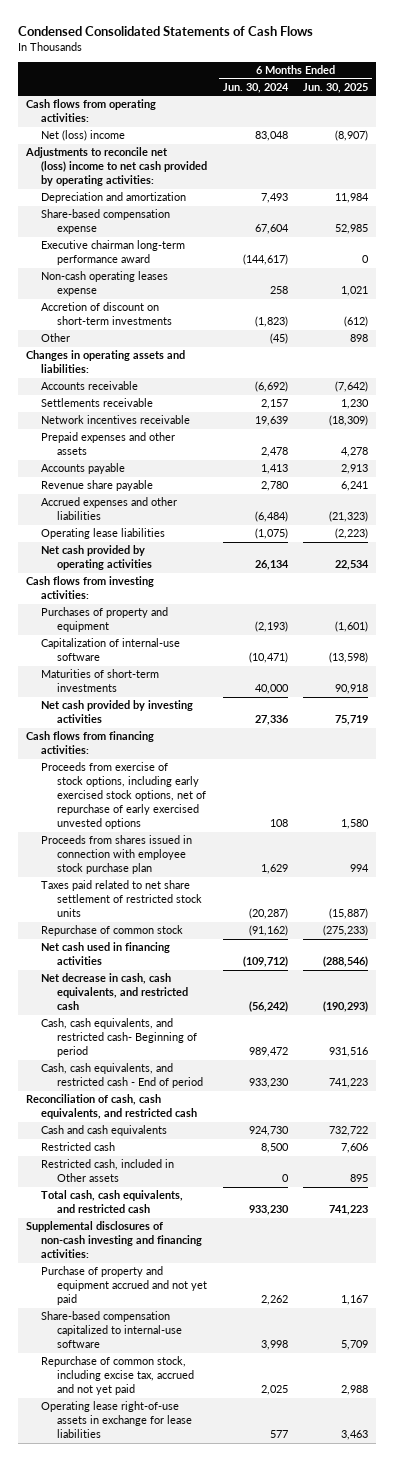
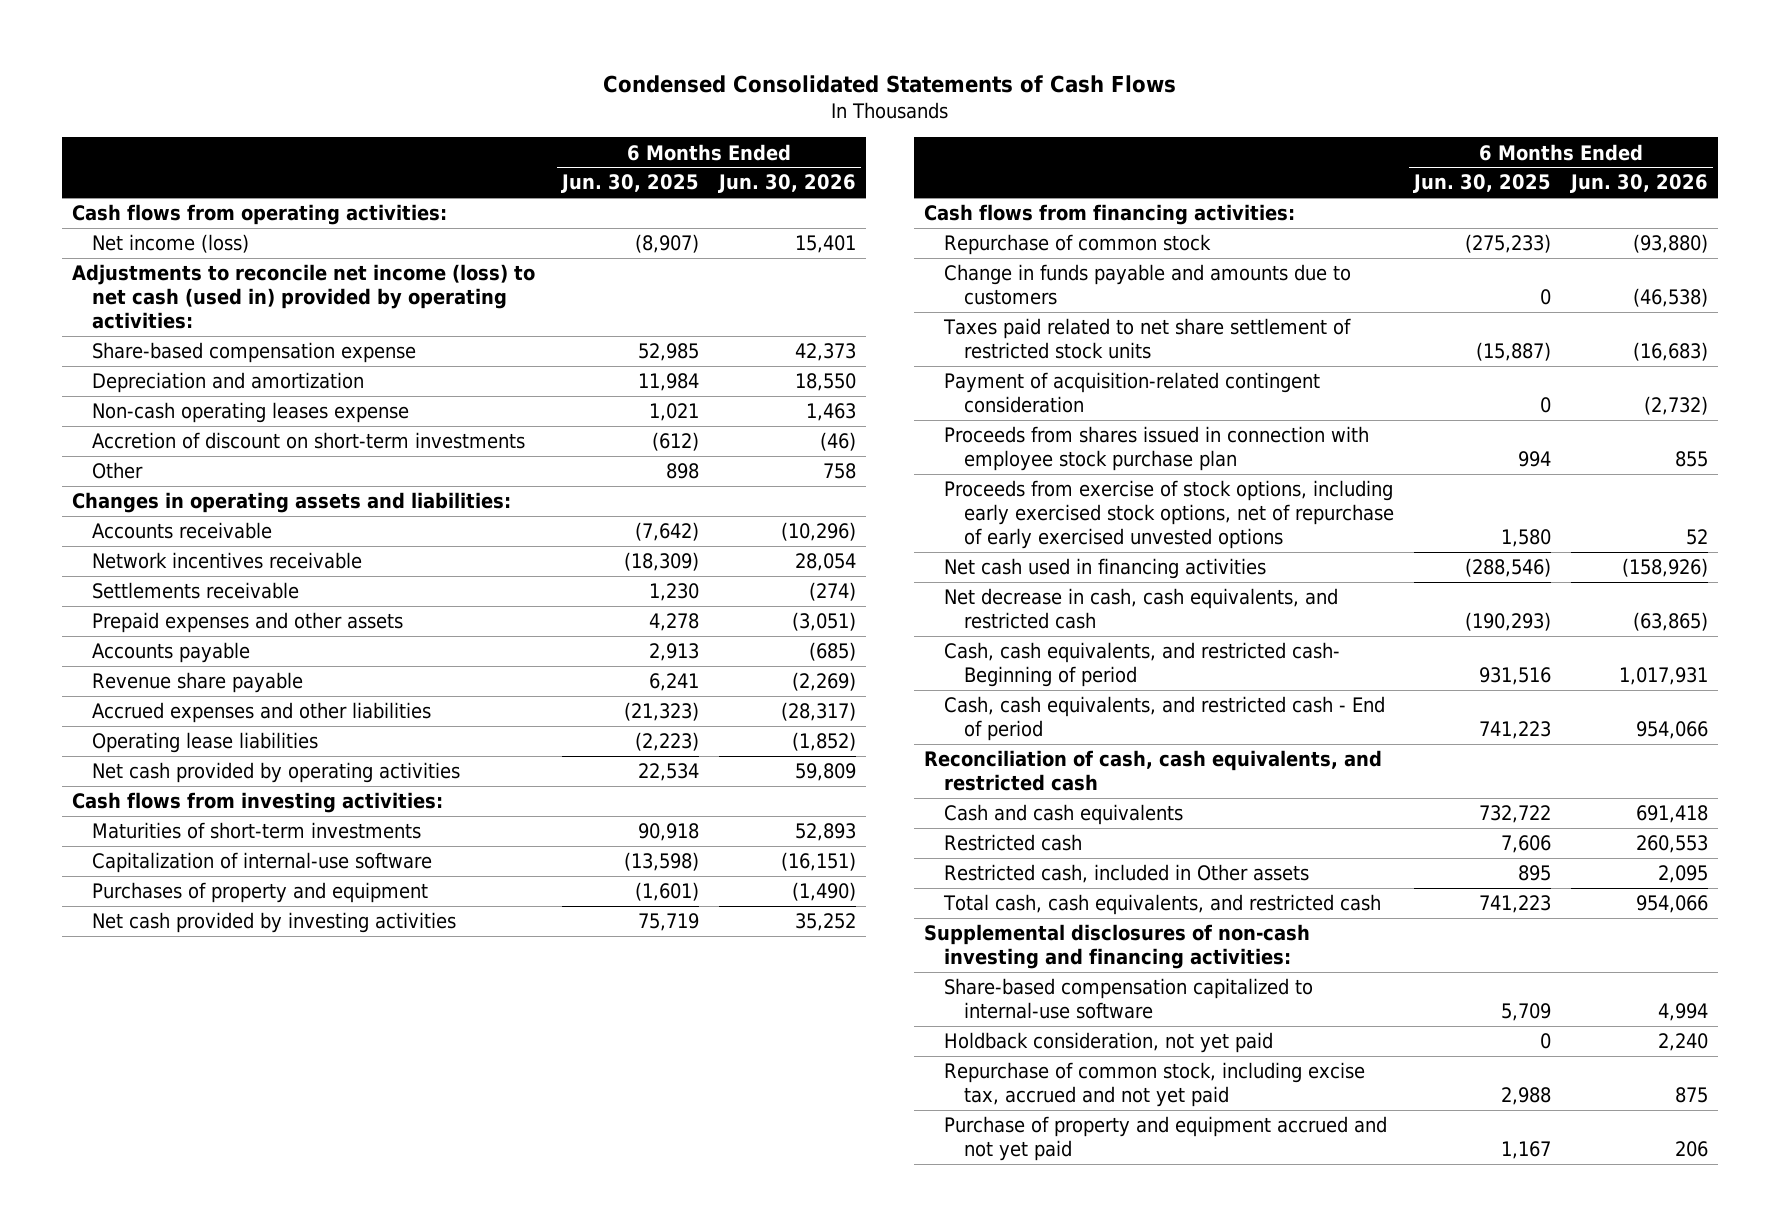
[222,83,289,94] Jun. 30, 2024 -> none
none -> [717,174,856,194] Jun. 30, 2026
[41,130,126,142] Net (loss) income -> [91,234,249,254] Net income (loss)
[25,147,208,187] Adjustments to reconcile net (loss) income to net cash provided by operating activities: -> [72,264,536,329] Adjustments to reconcile net income (loss) to net cash (used in) provided by operating activities:
[41,240,186,266] Executive chairman long-term performance award -> none
[41,192,187,204] Depreciation and amortization -> [91,372,364,394] Depreciation and amortization
[41,398,154,408] Settlements receivable -> [91,582,299,600] Settlements receivable
[41,638,181,662] Capitalization of internal-use software -> [91,852,432,874] Capitalization of internal-use software
[41,607,169,633] Purchases of property and equipment -> [91,882,428,904] Purchases of property and equipment
none -> [943,264,1351,305] Change in funds payable and amounts due to customers
[41,880,202,918] Taxes paid related to net share settlement of restricted stock units -> [942,318,1351,359] Taxes paid related to net share settlement of restricted stock units
none -> [943,372,1320,413] Payment of acquisition-related contingent consideration
[41,835,193,875] Proceeds from shares issued in connection with employee stock purchase plan -> [943,426,1369,471] Proceeds from shares issued in connection with employee stock purchase plan
[41,762,206,830] Proceeds from exercise of stock options, including early exercised stock options, net of repurchase of early exercised unvested options -> [943,480,1394,549] Proceeds from exercise of stock options, including early exercised stock options, net of repurchase of early exercised unvested options
none -> [943,1032,1273,1054] Holdback consideration, not yet paid
[41,1401,192,1439] Operating lease right-of-use assets in exchange for lease liabilities -> none
[41,1266,207,1306] Purchase of property and equipment accrued and not yet paid -> [943,1116,1387,1161] Purchase of property and equipment accrued and not yet paid

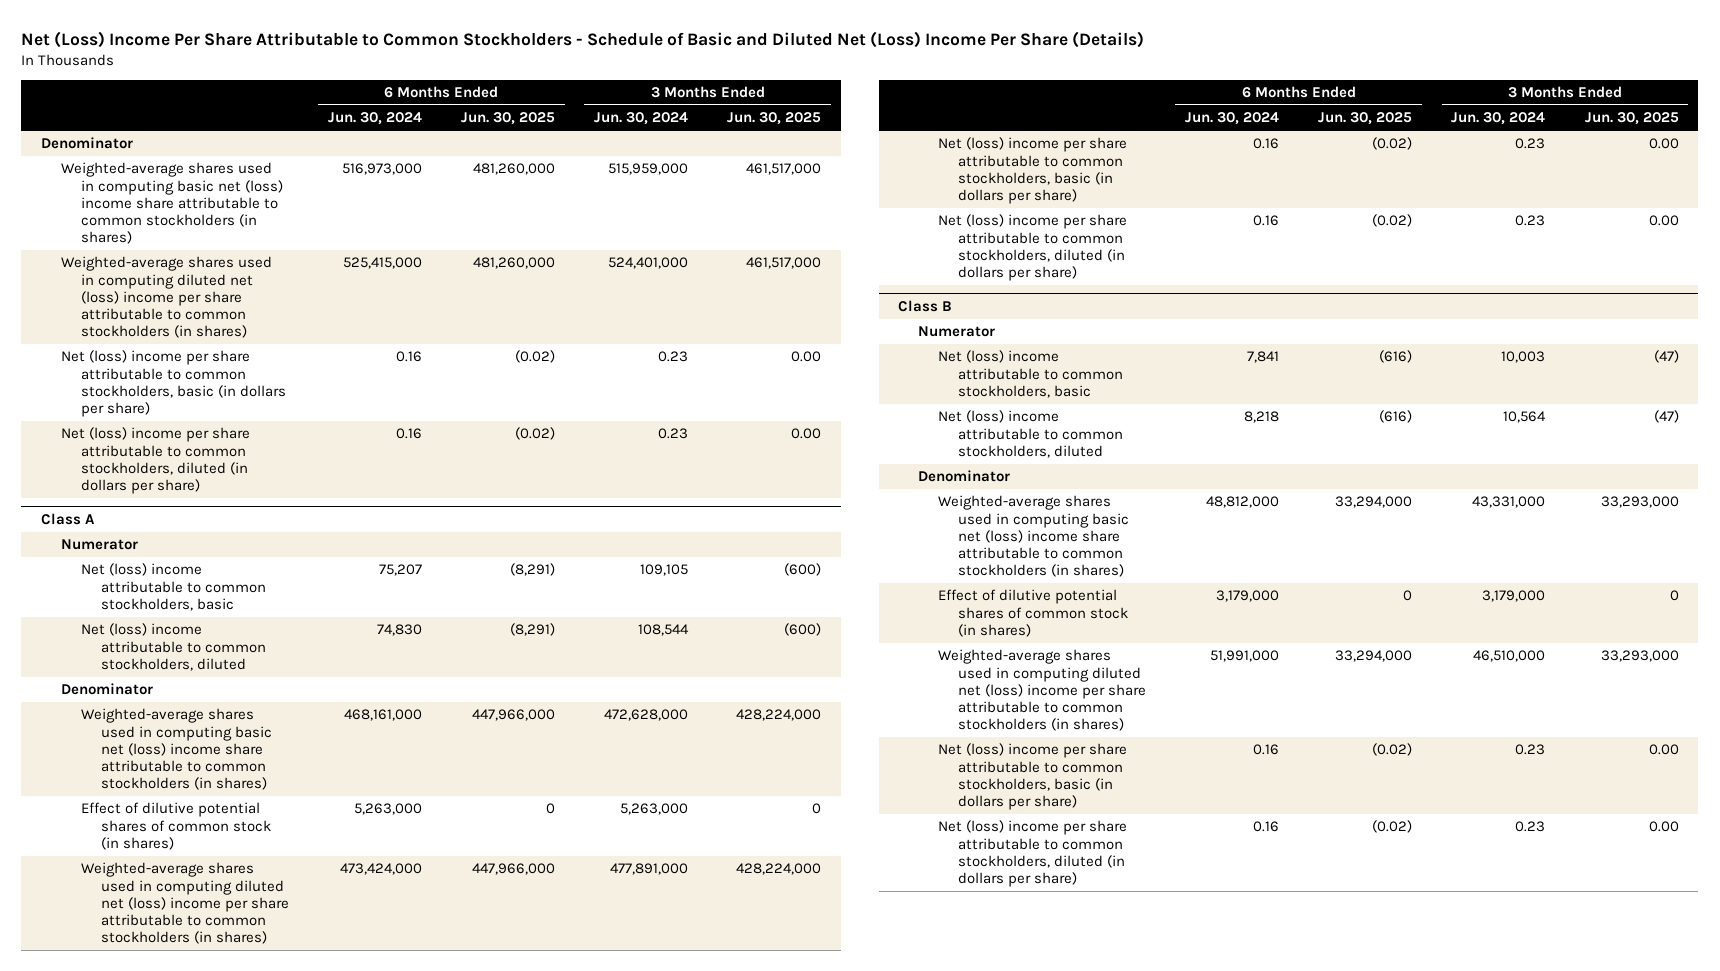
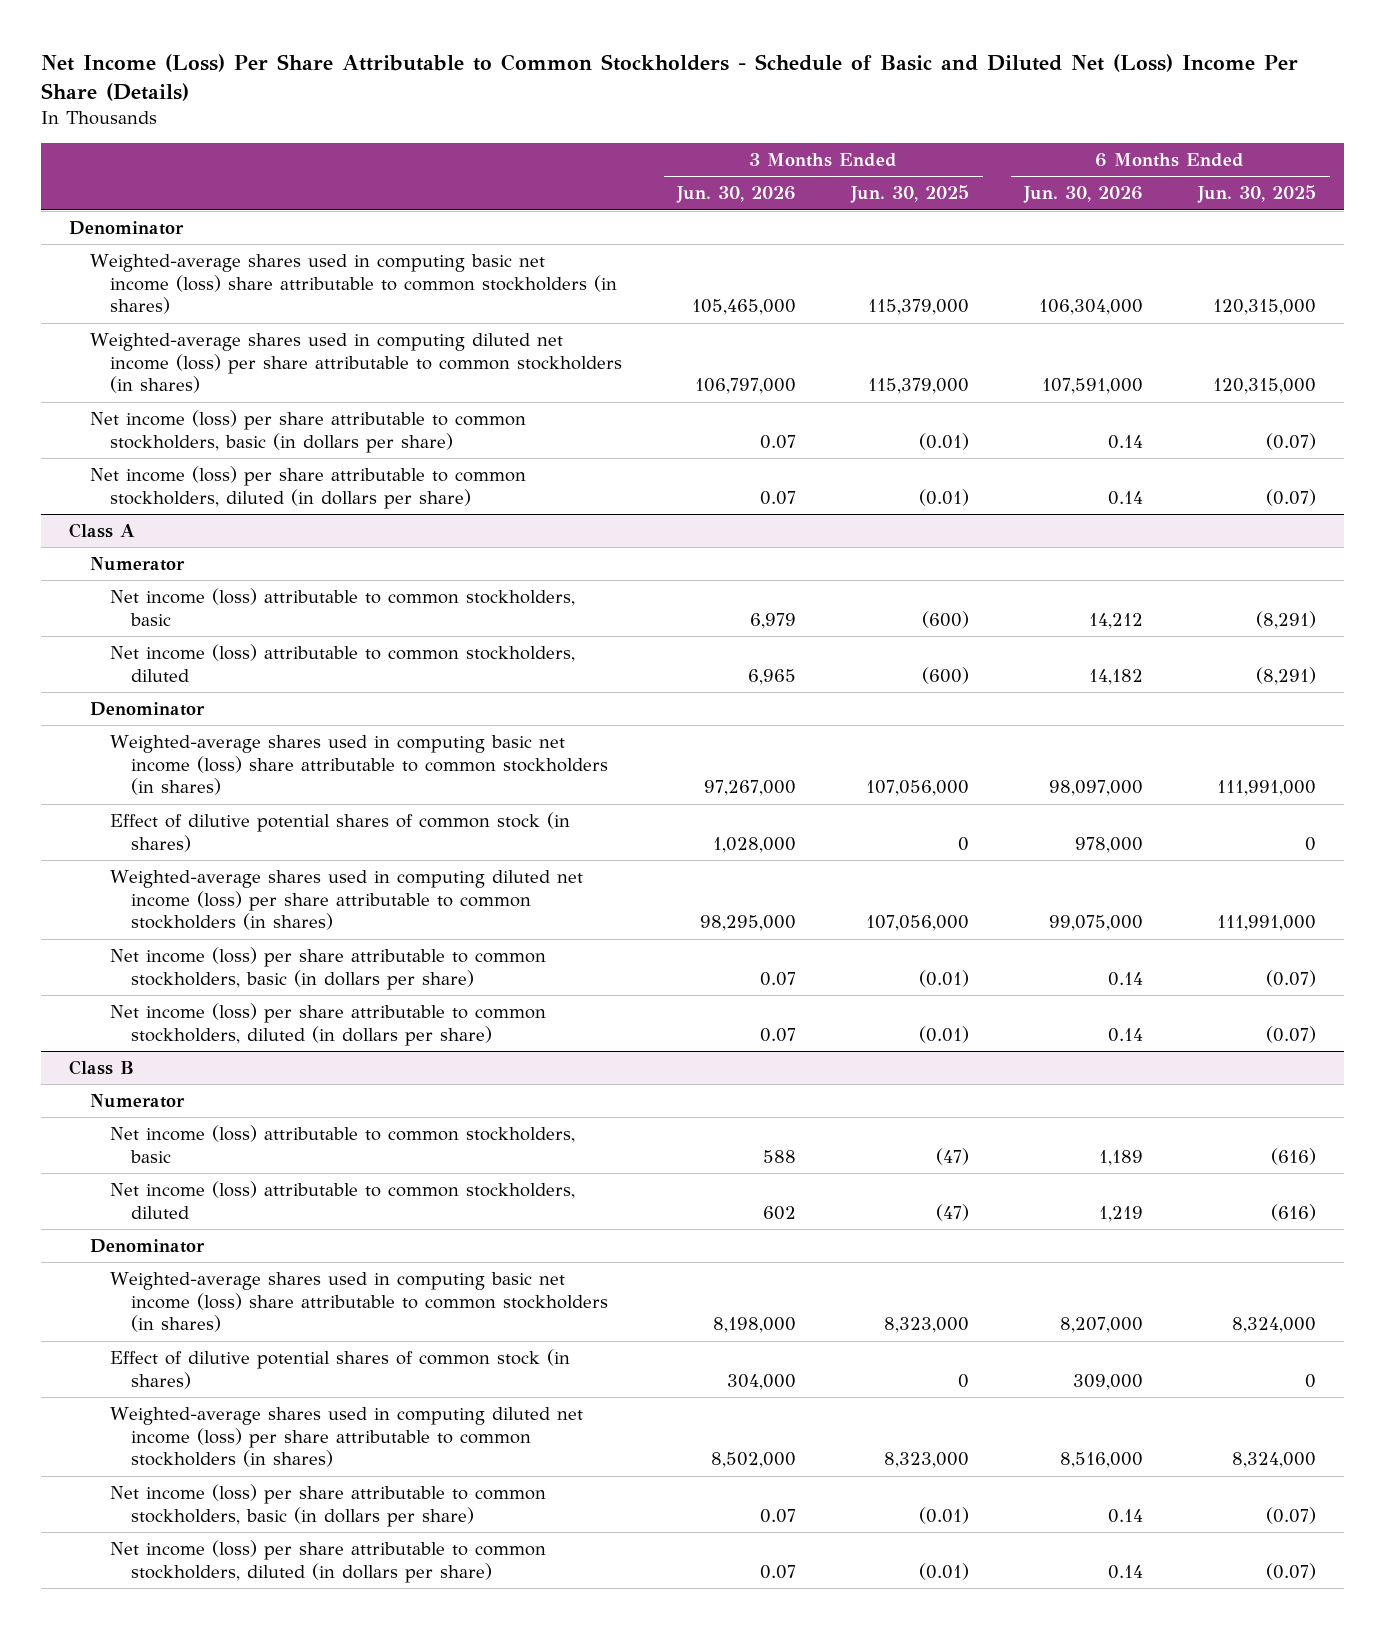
[21,30,1145,48] Net (Loss) Income Per Share Attributable to Common Stockholders - Schedule of Basic and Diluted Net (Loss) Income Per Share (Details) -> [41,54,1299,102] Net Income (Loss) Per Share Attributable to Common Stockholders - Schedule of Basic and Diluted Net (Loss) Income Per Share (Details)
[327,112,422,126] Jun. 30, 2024 -> none
[594,112,689,126] Jun. 30, 2024 -> none
none -> [676,186,797,204] Jun. 30, 2026
none -> [1023,186,1144,204] Jun. 30, 2026
[60,162,283,245] Weighted-average shares used in computing basic net (loss) income share attributable to common stockholders (in shares) -> [89,254,618,315] Weighted-average shares used in computing basic net income (loss) share attributable to common stockholders (in shares)
[473,163,556,176] 481,260,000 -> [1213,299,1317,316] 120,315,000
[746,163,822,176] 461,517,000 -> [868,299,970,316] 115,379,000
[60,256,272,339] Weighted-average shares used in computing diluted net (loss) income per share attributable to common stockholders (in shares) -> [89,333,623,394] Weighted-average shares used in computing diluted net income (loss) per share attributable to common stockholders (in shares)
[473,257,556,270] 481,260,000 -> [1213,378,1317,395] 120,315,000
[746,257,822,270] 461,517,000 -> [868,378,970,395] 115,379,000
[60,350,286,418] Net (loss) income per share attributable to common stockholders, basic (in dollars per share) -> [89,410,526,453] Net income (loss) per share attributable to common stockholders, basic (in dollars per share)
[515,350,556,364] (0.02) -> [1266,432,1317,450] (0.07)
[791,351,822,363] 0.00 -> [919,432,970,450] (0.01)
[60,427,250,495] Net (loss) income per share attributable to common stockholders, diluted (in dollars per share) -> [89,466,526,509] Net income (loss) per share attributable to common stockholders, diluted (in dollars per share)
[515,427,556,441] (0.02) -> [1266,488,1317,506] (0.07)
[791,428,822,440] 0.00 -> [919,488,970,506] (0.01)
[80,563,266,611] Net (loss) income attributable to common stockholders, basic -> [110,588,576,626] Net income (loss) attributable to common stockholders, basic
[80,623,266,671] Net (loss) income attributable to common stockholders, diluted -> [110,644,576,682] Net income (loss) attributable to common stockholders, diluted
[80,708,272,791] Weighted-average shares used in computing basic net (loss) income share attributable to common stockholders (in shares) -> [110,735,608,796] Weighted-average shares used in computing basic net income (loss) share attributable to common stockholders (in shares)
[472,709,556,722] 447,966,000 -> [1217,780,1317,797] 111,991,000
[736,709,822,722] 428,224,000 -> [866,780,970,797] 107,056,000
[80,862,289,945] Weighted-average shares used in computing diluted net (loss) income per share attributable to common stockholders (in shares) -> [110,870,584,931] Weighted-average shares used in computing diluted net income (loss) per share attributable to common stockholders (in shares)
[472,863,556,876] 447,966,000 -> [1217,915,1317,932] 111,991,000
[736,863,822,876] 428,224,000 -> [866,915,970,932] 107,056,000
[937,137,1127,205] Net (loss) income per share attributable to common stockholders, basic (in dollars per share) -> [110,947,547,990] Net income (loss) per share attributable to common stockholders, basic (in dollars per share)
[1372,137,1413,151] (0.02) -> [1266,969,1317,987] (0.07)
[1648,138,1679,150] 0.00 -> [919,969,970,987] (0.01)
[937,214,1127,282] Net (loss) income per share attributable to common stockholders, diluted (in dollars per share) -> [110,1003,547,1046] Net income (loss) per share attributable to common stockholders, diluted (in dollars per share)
[1372,214,1413,228] (0.02) -> [1266,1025,1317,1043] (0.07)
[1648,215,1679,227] 0.00 -> [919,1025,970,1043] (0.01)
[937,350,1123,398] Net (loss) income attributable to common stockholders, basic -> [110,1125,576,1163] Net income (loss) attributable to common stockholders, basic
[937,410,1123,458] Net (loss) income attributable to common stockholders, diluted -> [110,1181,576,1219] Net income (loss) attributable to common stockholders, diluted
[937,495,1129,578] Weighted-average shares used in computing basic net (loss) income share attributable to common stockholders (in shares) -> [110,1272,608,1333] Weighted-average shares used in computing basic net income (loss) share attributable to common stockholders (in shares)
[1335,496,1413,509] 33,294,000 -> [1232,1317,1317,1334] 8,324,000
[1600,496,1679,509] 33,293,000 -> [884,1317,970,1334] 8,323,000
[937,649,1146,732] Weighted-average shares used in computing diluted net (loss) income per share attributable to common stockholders (in shares) -> [110,1407,584,1468] Weighted-average shares used in computing diluted net income (loss) per share attributable to common stockholders (in shares)
[1335,650,1413,663] 33,294,000 -> [1232,1452,1317,1469] 8,324,000
[1600,650,1679,663] 33,293,000 -> [884,1452,970,1469] 8,323,000
[937,743,1127,811] Net (loss) income per share attributable to common stockholders, basic (in dollars per share) -> [110,1484,547,1527] Net income (loss) per share attributable to common stockholders, basic (in dollars per share)
[1372,743,1413,757] (0.02) -> [1266,1506,1317,1524] (0.07)
[1648,744,1679,756] 0.00 -> [919,1506,970,1524] (0.01)
[937,820,1127,888] Net (loss) income per share attributable to common stockholders, diluted (in dollars per share) -> [110,1540,547,1583] Net income (loss) per share attributable to common stockholders, diluted (in dollars per share)
[1372,820,1413,834] (0.02) -> [1266,1562,1317,1580] (0.07)
[1648,821,1679,833] 0.00 -> [919,1562,970,1580] (0.01)

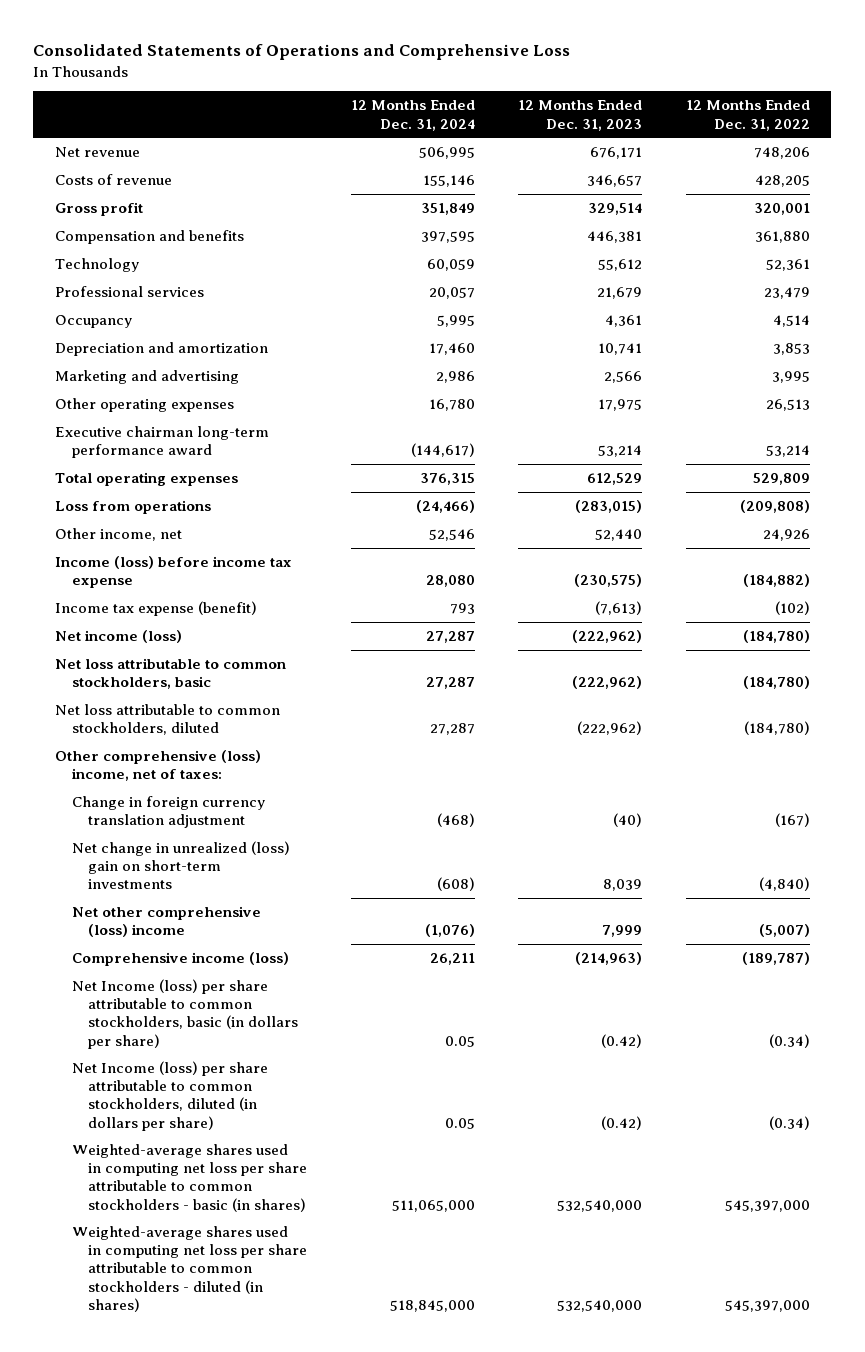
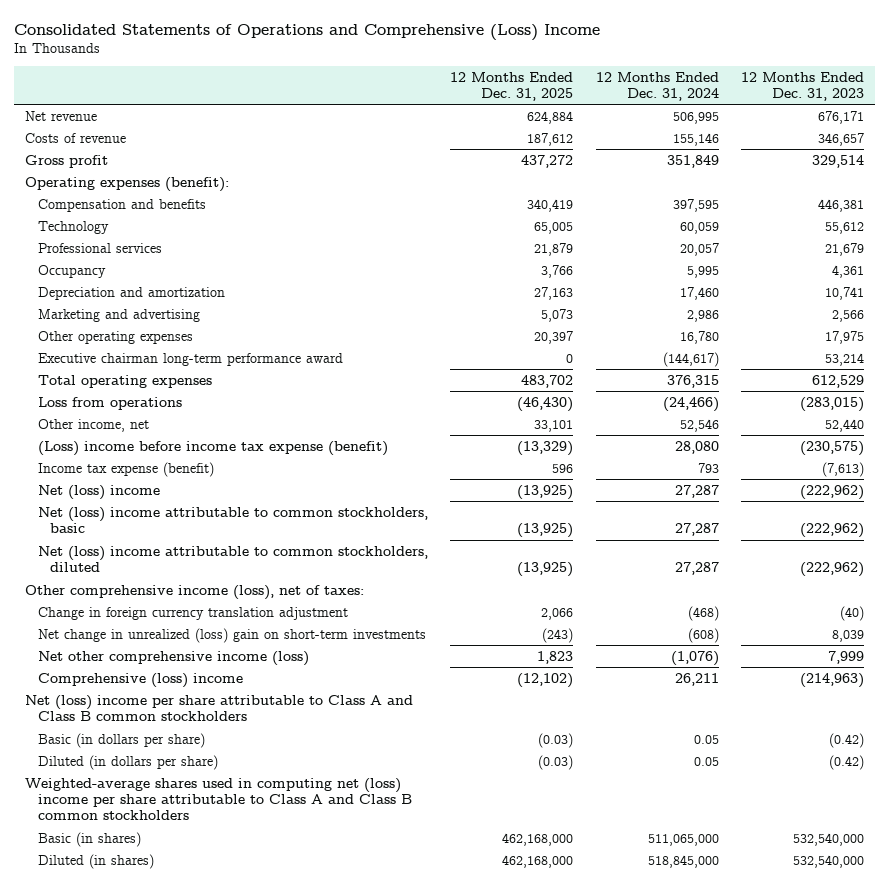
[33,44,571,61] Consolidated Statements of Operations and Comprehensive Loss -> [13,23,600,41] Consolidated Statements of Operations and Comprehensive (Loss) Income
[685,100,810,131] 12 Months Ended Dec. 31, 2022 -> none
none -> [450,71,574,101] 12 Months Ended Dec. 31, 2025
none -> [25,176,230,192] Operating expenses (benefit):
[55,555,293,589] Income (loss) before income tax expense -> [37,440,388,456] (Loss) income before income tax expense (benefit)
[55,629,183,643] Net income (loss) -> [37,484,160,500] Net (loss) income
[55,657,287,690] Net loss attributable to common stockholders, basic -> [37,506,428,534] Net (loss) income attributable to common stockholders, basic
[55,703,281,736] Net loss attributable to common stockholders, diluted -> [37,545,428,573] Net (loss) income attributable to common stockholders, diluted
[55,749,262,782] Other comprehensive (loss) income, net of taxes: -> [25,584,365,600] Other comprehensive income (loss), net of taxes:
[71,905,261,938] Net other comprehensive (loss) income -> [37,650,309,666] Net other comprehensive income (loss)
[71,951,289,966] Comprehensive income (loss) -> [37,672,243,688] Comprehensive (loss) income
none -> [25,694,414,722] Net (loss) income per share attributable to Class A and Class B common stockholders
[71,978,299,1049] Net Income (loss) per share attributable to common stockholders, basic (in dollars per share) -> [37,732,205,748] Basic (in dollars per share)
[71,1060,268,1131] Net Income (loss) per share attributable to common stockholders, diluted (in dollars per share) -> [37,754,218,770] Diluted (in dollars per share)
none -> [25,777,412,821] Weighted-average shares used in computing net (loss) income per share attributable to Class A and Class B common stockholders
[71,1143,308,1212] Weighted-average shares used in computing net loss per share attributable to common stockholders - basic (in shares) -> [37,831,141,847] Basic (in shares)
[71,1225,308,1312] Weighted-average shares used in computing net loss per share attributable to common stockholders - diluted (in shares) -> [37,853,154,869] Diluted (in shares)

